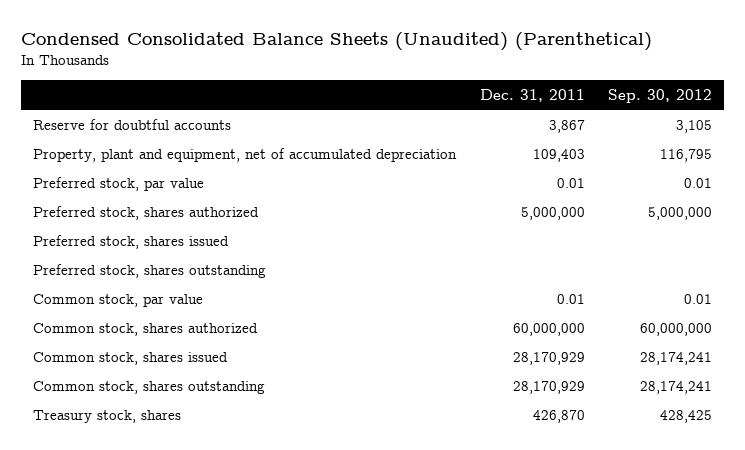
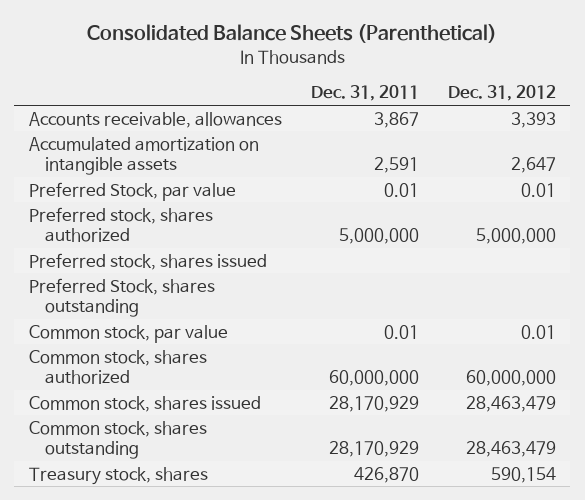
[20,31,652,51] Condensed Consolidated Balance Sheets (Unaudited) (Parenthetical) -> [87,24,498,44] Consolidated Balance Sheets (Parenthetical)
[608,89,713,104] Sep. 30, 2012 -> none
none -> [447,85,556,102] Dec. 31, 2012
[32,147,457,162] Property, plant and equipment, net of accumulated depreciation -> none
[32,118,231,130] Reserve for doubtful accounts -> [28,111,282,128] Accounts receivable, allowances
none -> [28,136,259,176] Accumulated amortization on intangible assets
[32,176,204,191] Preferred stock, par value -> [28,181,236,201] Preferred Stock, par value
[32,263,266,278] Preferred stock, shares outstanding -> [28,277,215,318] Preferred Stock, shares outstanding

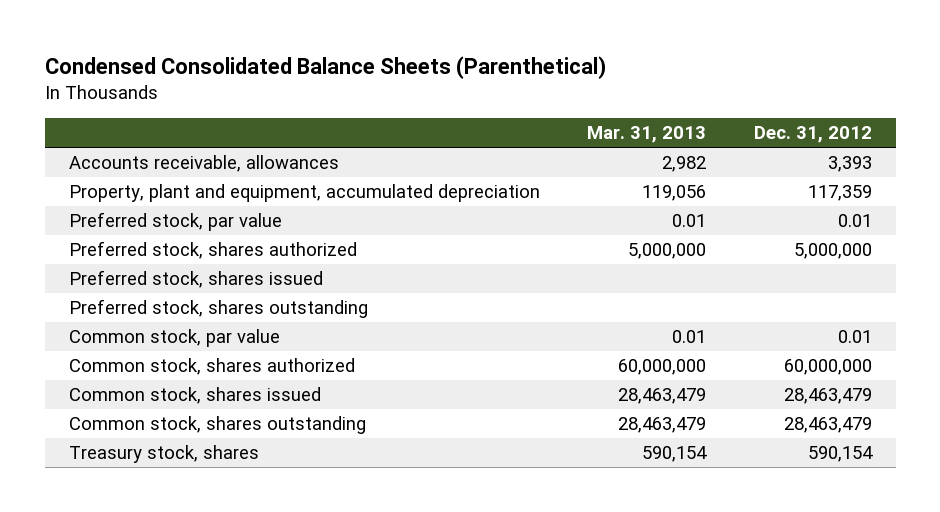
[87,24,498,44] Consolidated Balance Sheets (Parenthetical) -> [44,55,606,79] Condensed Consolidated Balance Sheets (Parenthetical)
[310,85,419,102] Dec. 31, 2011 -> none
none -> [587,126,707,144] Mar. 31, 2013
[28,136,259,176] Accumulated amortization on intangible assets -> none
none -> [68,184,540,203] Property, plant and equipment, accumulated depreciation
[28,181,236,201] Preferred Stock, par value -> [68,212,282,232] Preferred stock, par value
[28,277,215,318] Preferred Stock, shares outstanding -> [68,299,368,319] Preferred stock, shares outstanding

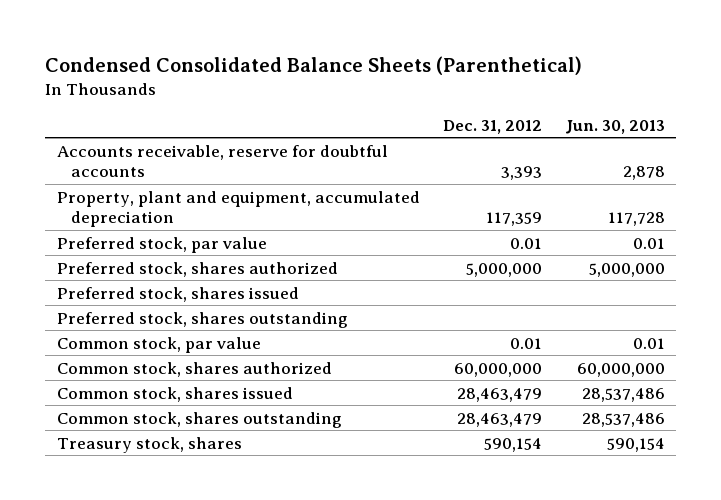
[587,126,707,144] Mar. 31, 2013 -> none
none -> [564,119,665,134] Jun. 30, 2013
[68,155,339,173] Accounts receivable, allowances -> [56,144,388,177] Accounts receivable, reserve for doubtful accounts

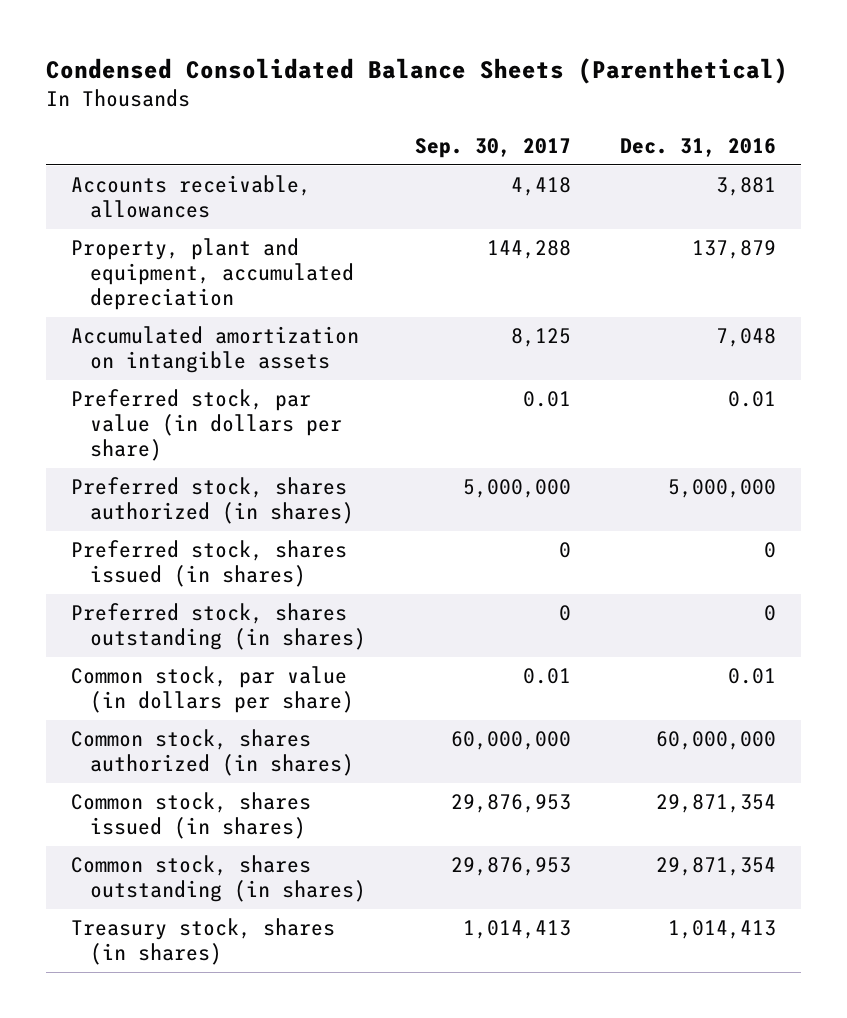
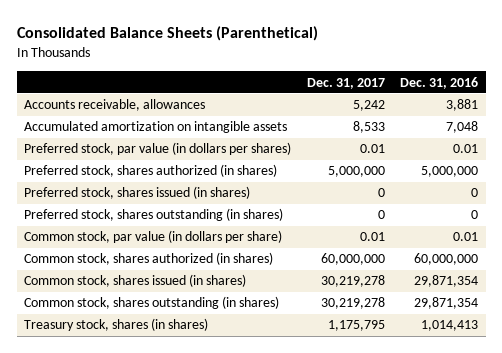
[46,58,789,85] Condensed Consolidated Balance Sheets (Parenthetical) -> [16,26,318,42] Consolidated Balance Sheets (Parenthetical)
[415,138,572,159] Sep. 30, 2017 -> none
none -> [306,77,385,89] Dec. 31, 2017
[70,238,355,311] Property, plant and equipment, accumulated depreciation -> none
[70,389,343,462] Preferred stock, par value (in dollars per share) -> [24,142,292,156] Preferred stock, par value (in dollars per shares)

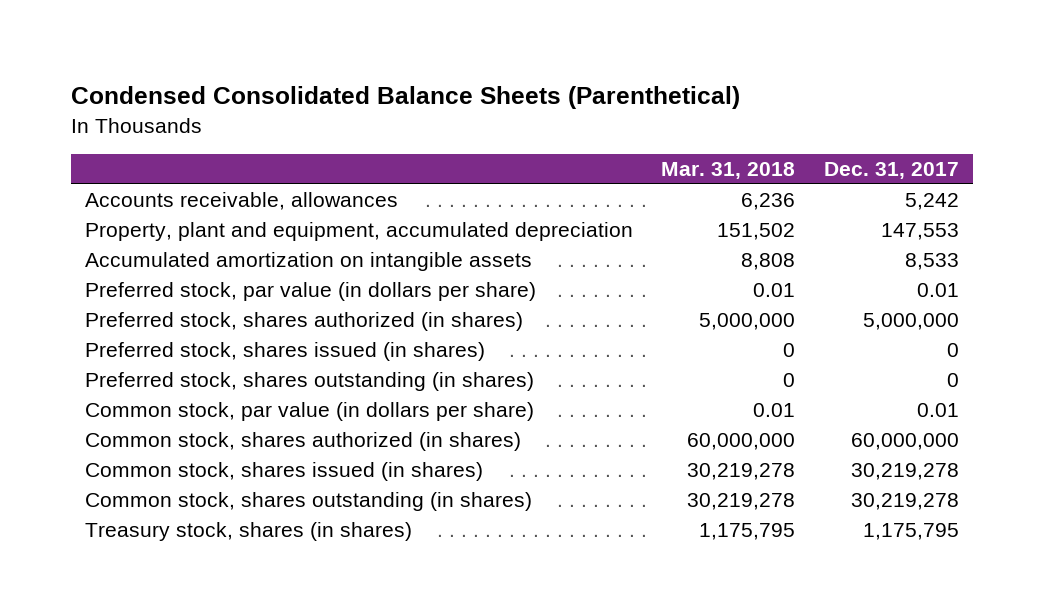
[16,26,318,42] Consolidated Balance Sheets (Parenthetical) -> [70,85,740,109] Condensed Consolidated Balance Sheets (Parenthetical)
[399,76,478,89] Dec. 31, 2016 -> none
none -> [661,162,796,180] Mar. 31, 2018
none -> [85,222,634,242] Property, plant and equipment, accumulated depreciation
[24,142,292,156] Preferred stock, par value (in dollars per shares) -> [85,282,537,302] Preferred stock, par value (in dollars per share)

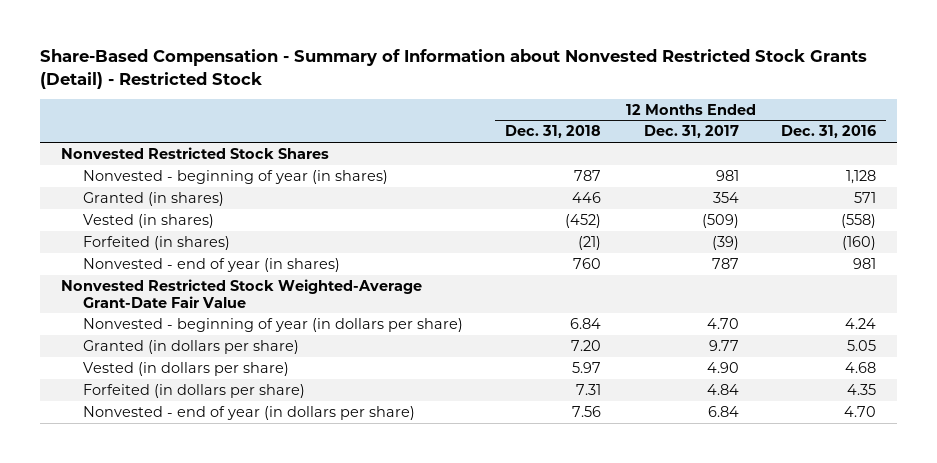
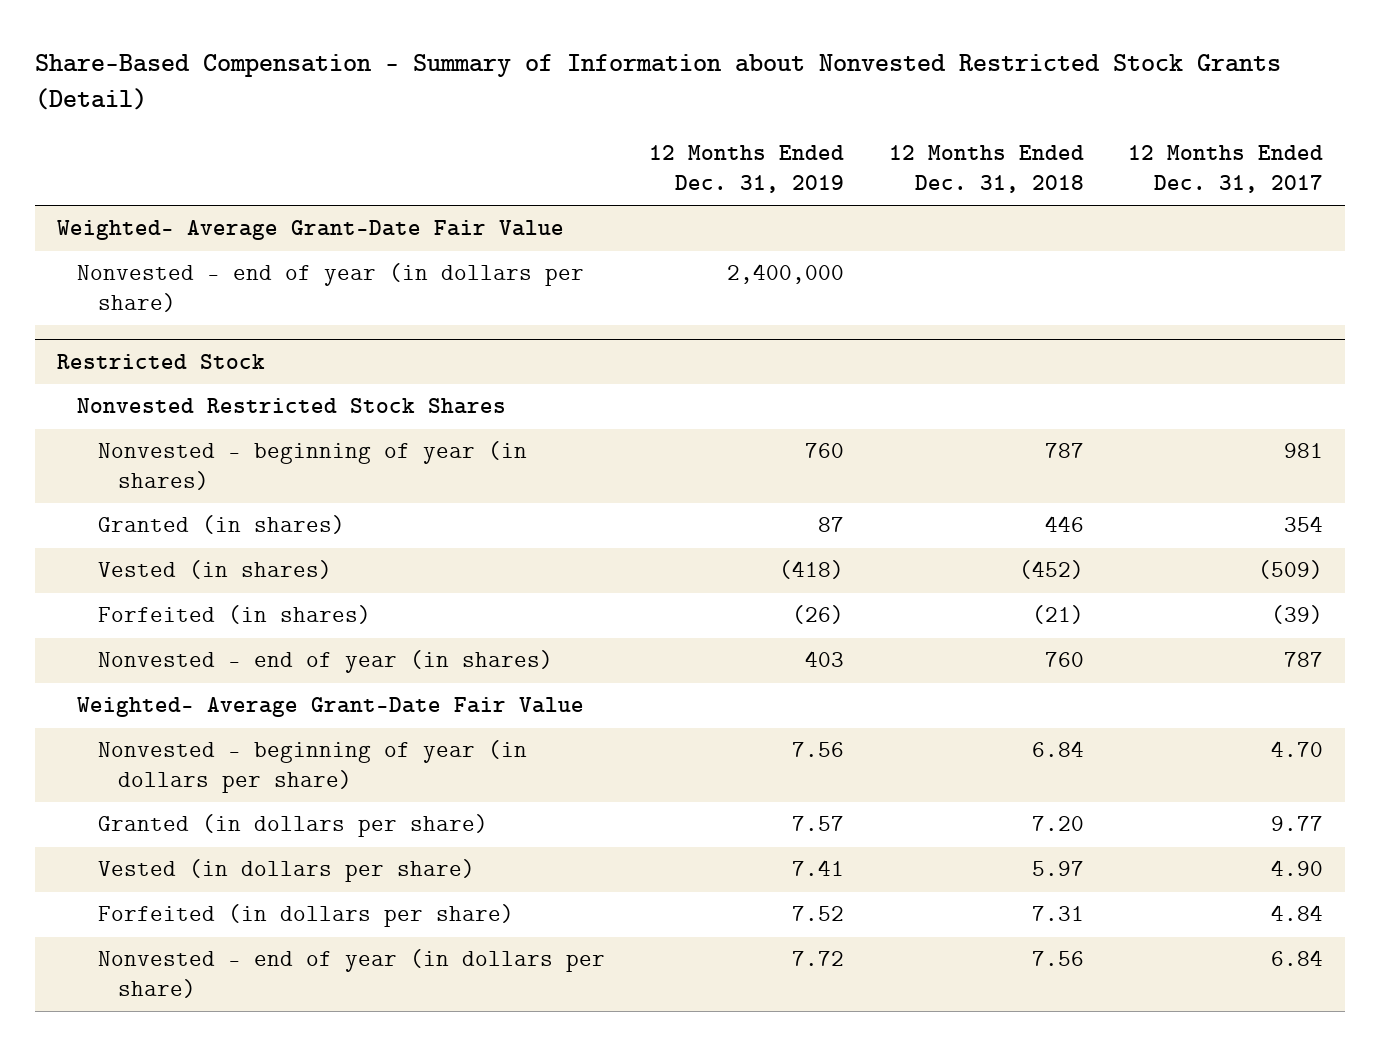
[40,49,868,89] Share-Based Compensation - Summary of Information about Nonvested Restricted Stock Grants (Detail) - Restricted Stock -> [34,53,1281,111] Share-Based Compensation - Summary of Information about Nonvested Restricted Stock Grants (Detail)
[780,125,876,139] Dec. 31, 2016 -> none
none -> [649,145,845,193] 12 Months Ended Dec. 31, 2019
none -> [56,220,564,241] Weighted- Average Grant-Date Fair Value
none -> [77,263,585,313] Nonvested - end of year (in dollars per share)
none -> [56,354,265,370] Restricted Stock
[61,278,423,308] Nonvested Restricted Stock Weighted-Average Grant-Date Fair Value -> [77,697,585,718] Weighted- Average Grant-Date Fair Value

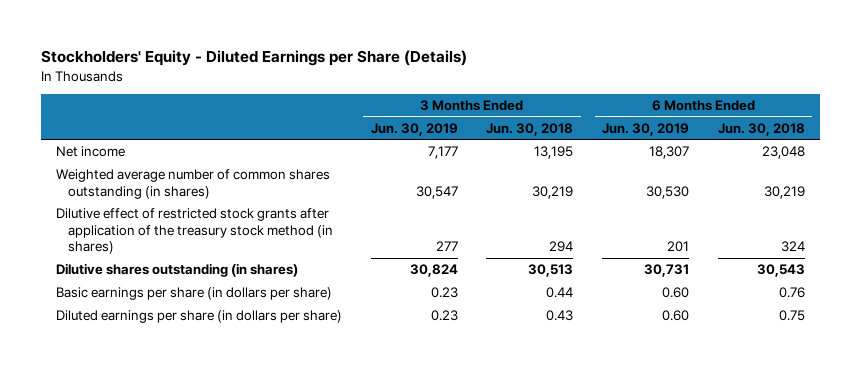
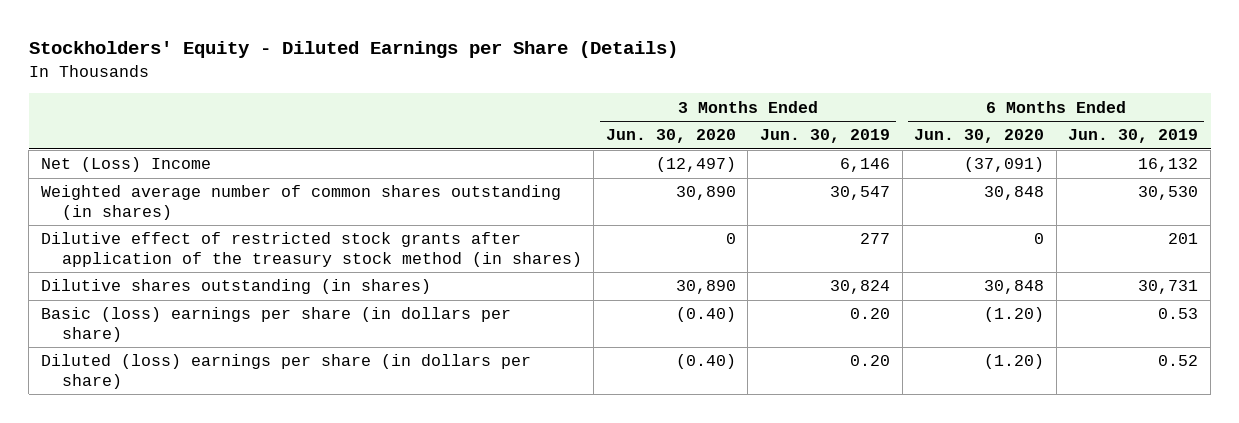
[486,122,574,136] Jun. 30, 2018 -> none
[718,122,806,136] Jun. 30, 2018 -> none
none -> [605,129,736,144] Jun. 30, 2020
none -> [914,129,1045,144] Jun. 30, 2020
[55,146,125,158] Net income -> [40,157,211,173] Net (Loss) Income
[427,146,458,160] 7,177 -> [839,158,890,173] 6,146
[649,146,690,160] 18,307 -> [1138,158,1199,173] 16,132
[55,287,332,301] Basic earnings per share (in dollars per share) -> [40,307,511,342] Basic (loss) earnings per share (in dollars per share)
[430,287,458,299] 0.23 -> [849,308,890,320] 0.20
[662,287,690,299] 0.60 -> [1158,308,1199,320] 0.53
[55,310,342,324] Diluted earnings per share (in dollars per share) -> [40,354,531,389] Diluted (loss) earnings per share (in dollars per share)
[430,310,458,322] 0.23 -> [849,355,890,367] 0.20
[662,310,690,322] 0.60 -> [1158,355,1199,367] 0.52

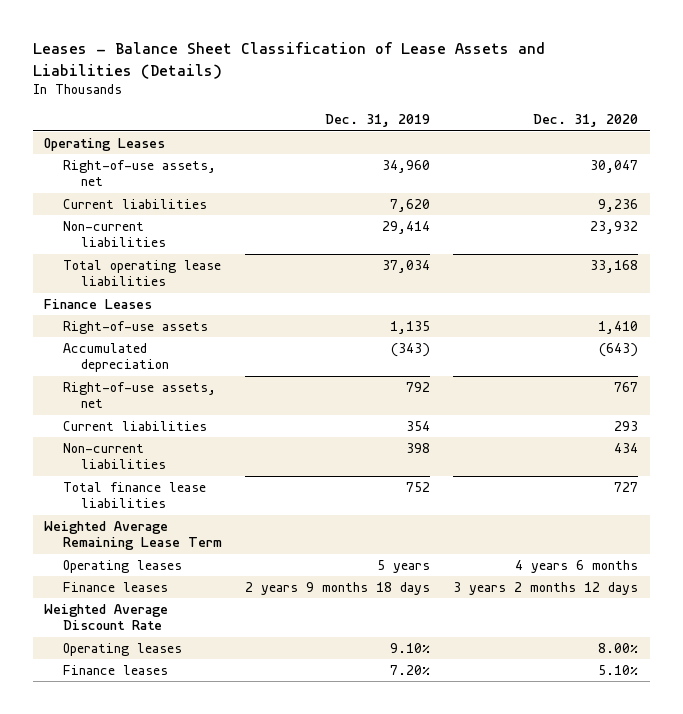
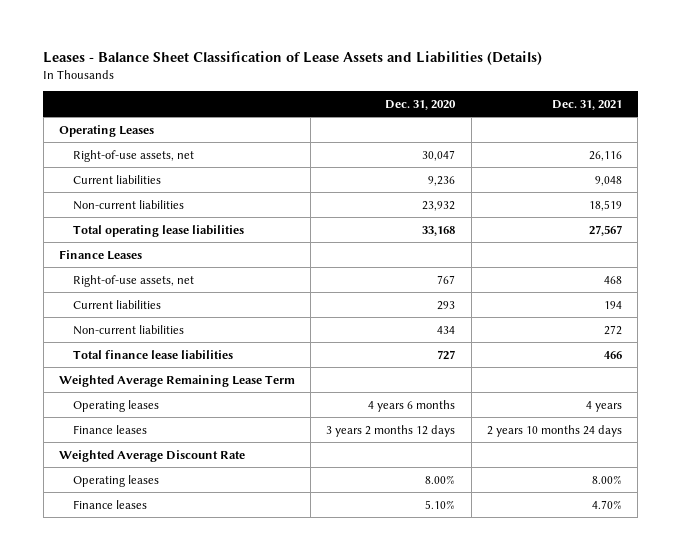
[324,114,430,128] Dec. 31, 2019 -> none
none -> [552,99,623,110] Dec. 31, 2021
[62,320,208,334] Right-of-use assets -> none
[62,342,170,373] Accumulated depreciation -> none

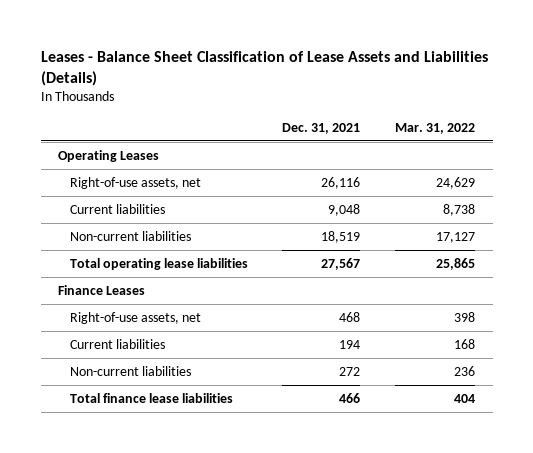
[385,99,457,110] Dec. 31, 2020 -> none
none -> [395,122,476,134] Mar. 31, 2022
[58,374,295,387] Weighted Average Remaining Lease Term -> none
[72,399,159,412] Operating leases -> none
[72,424,147,434] Finance leases -> none
[58,449,245,462] Weighted Average Discount Rate -> none
[72,474,159,487] Operating leases -> none
[72,499,147,509] Finance leases -> none

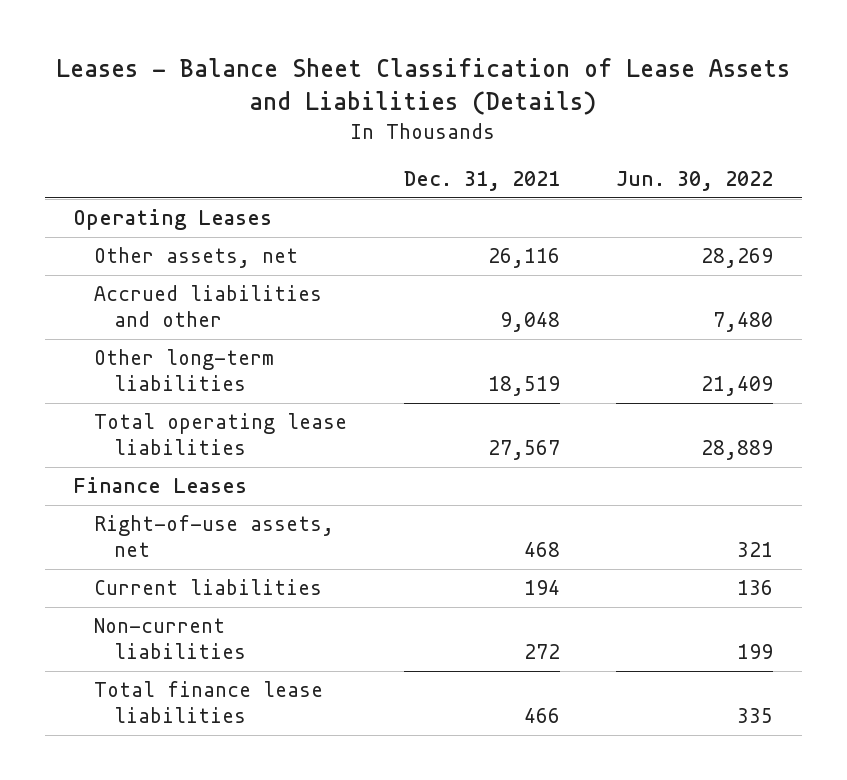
[395,122,476,134] Mar. 31, 2022 -> none
none -> [616,170,774,191] Jun. 30, 2022
[69,176,201,189] Right-of-use assets, net -> [93,247,298,269] Other assets, net
[69,203,165,214] Current liabilities -> [93,285,322,328] Accrued liabilities and other
[69,230,191,241] Non-current liabilities -> [93,349,274,392] Other long-term liabilities

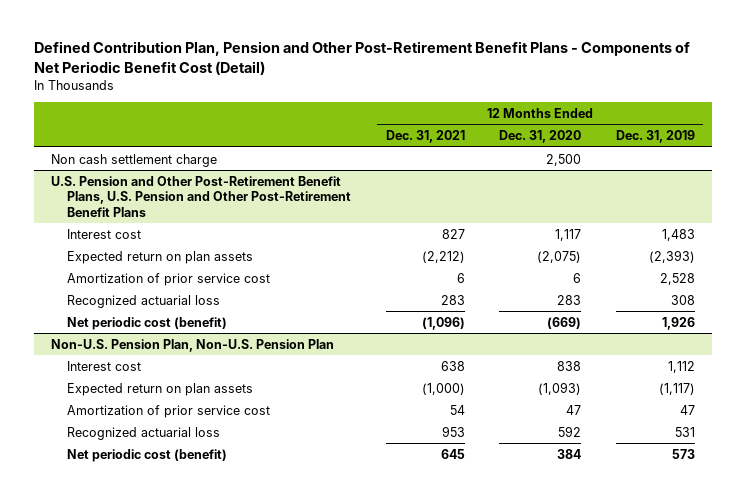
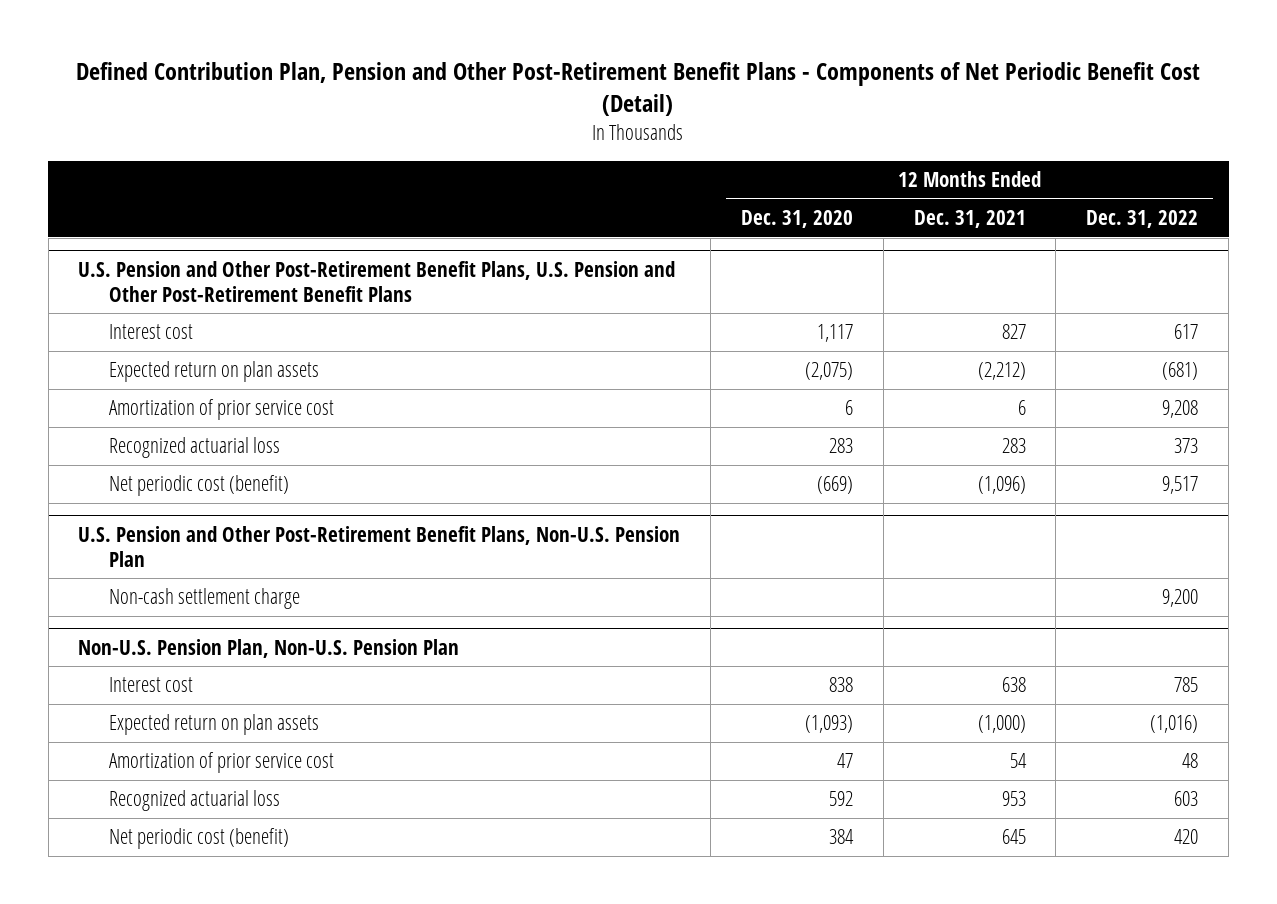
[615,129,695,143] Dec. 31, 2019 -> none
none -> [1086,210,1199,229] Dec. 31, 2022
[51,153,218,167] Non cash settlement charge -> none
none -> [78,525,681,567] U.S. Pension and Other Post-Retirement Benefit Plans, Non-U.S. Pension Plan
none -> [109,588,301,610] Non-cash settlement charge

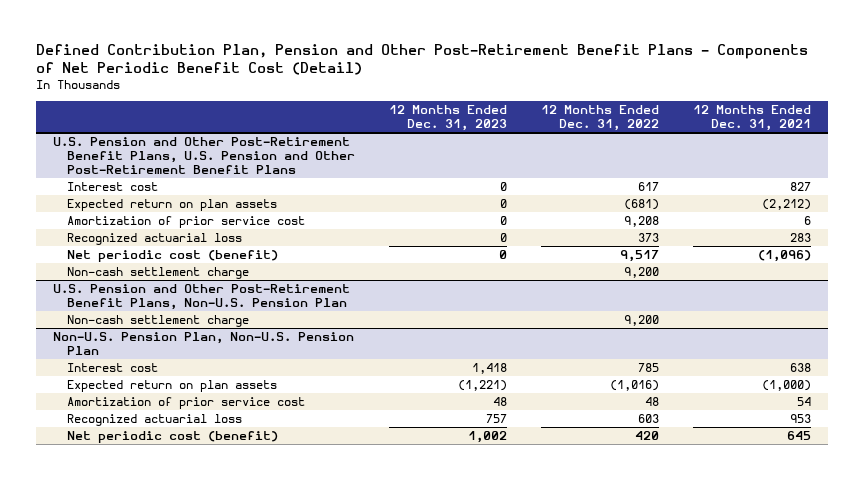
[741,210,854,229] Dec. 31, 2020 -> none
none -> [388,105,507,132] 12 Months Ended Dec. 31, 2023
none -> [66,267,249,280] Non-cash settlement charge

